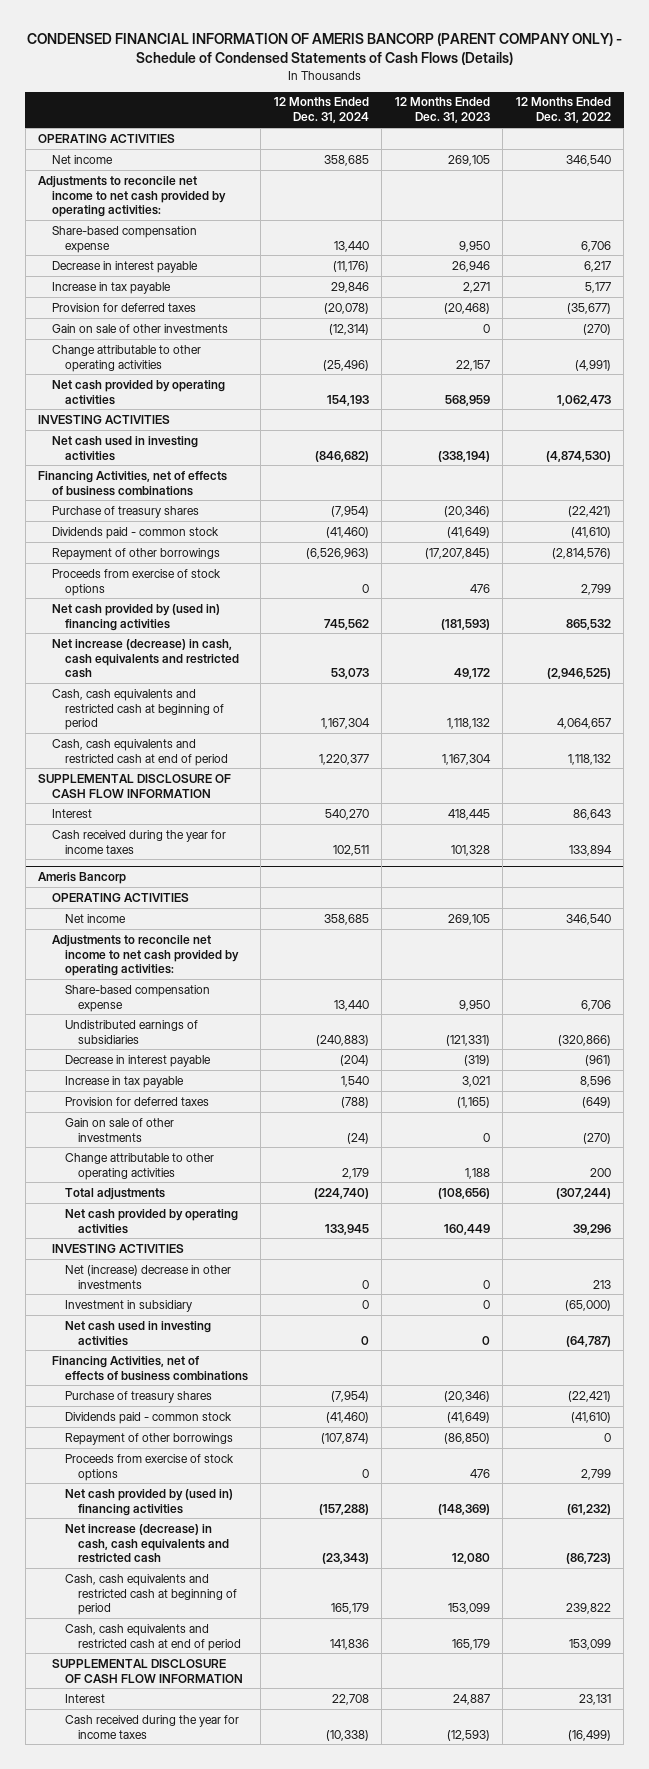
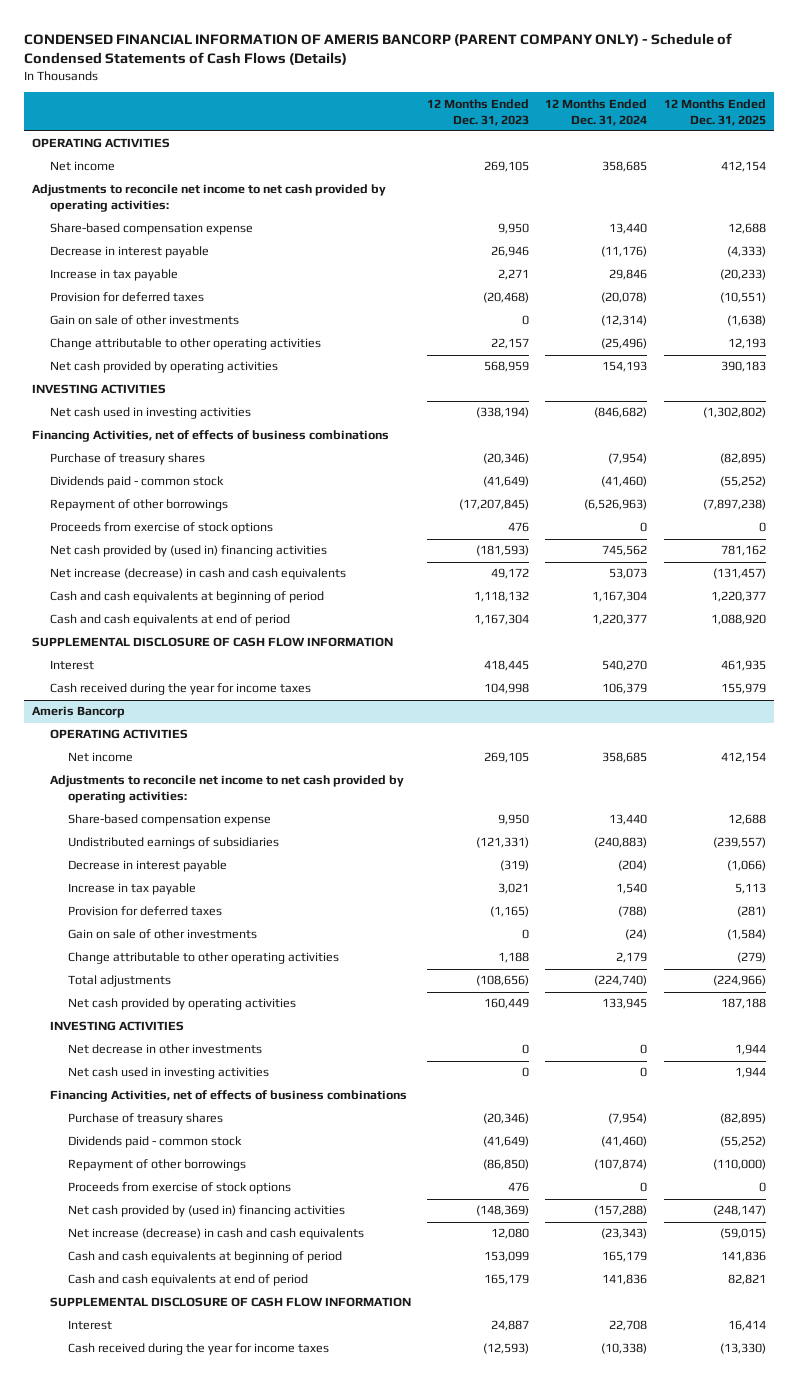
[515,97,611,124] 12 Months Ended Dec. 31, 2022 -> none
none -> [663,98,766,126] 12 Months Ended Dec. 31, 2025
[51,638,239,679] Net increase (decrease) in cash, cash equivalents and restricted cash -> [50,568,347,581] Net increase (decrease) in cash and cash equivalents
[51,688,224,731] Cash, cash equivalents and restricted cash at beginning of period -> [50,591,325,604] Cash and cash equivalents at beginning of period
[51,738,228,766] Cash, cash equivalents and restricted cash at end of period -> [50,614,291,627] Cash and cash equivalents at end of period
[332,844,369,856] 102,511 -> [602,683,648,695] 106,379
[450,844,490,856] 101,328 -> [484,683,530,695] 104,998
[64,1299,192,1312] Investment in subsidiary -> none
[64,1264,231,1289] Net (increase) decrease in other investments -> [68,1044,263,1055] Net decrease in other investments
[64,1523,229,1564] Net increase (decrease) in cash, cash equivalents and restricted cash -> [68,1228,365,1241] Net increase (decrease) in cash and cash equivalents
[64,1573,237,1616] Cash, cash equivalents and restricted cash at beginning of period -> [68,1251,343,1264] Cash and cash equivalents at beginning of period
[64,1623,241,1651] Cash, cash equivalents and restricted cash at end of period -> [68,1274,309,1287] Cash and cash equivalents at end of period

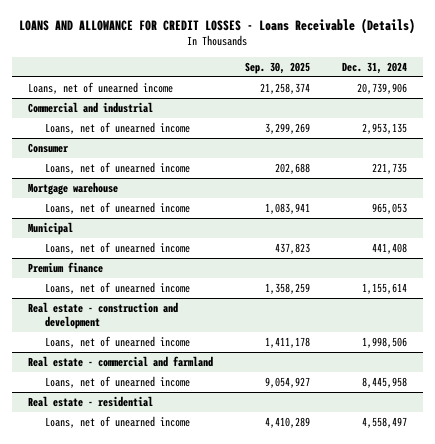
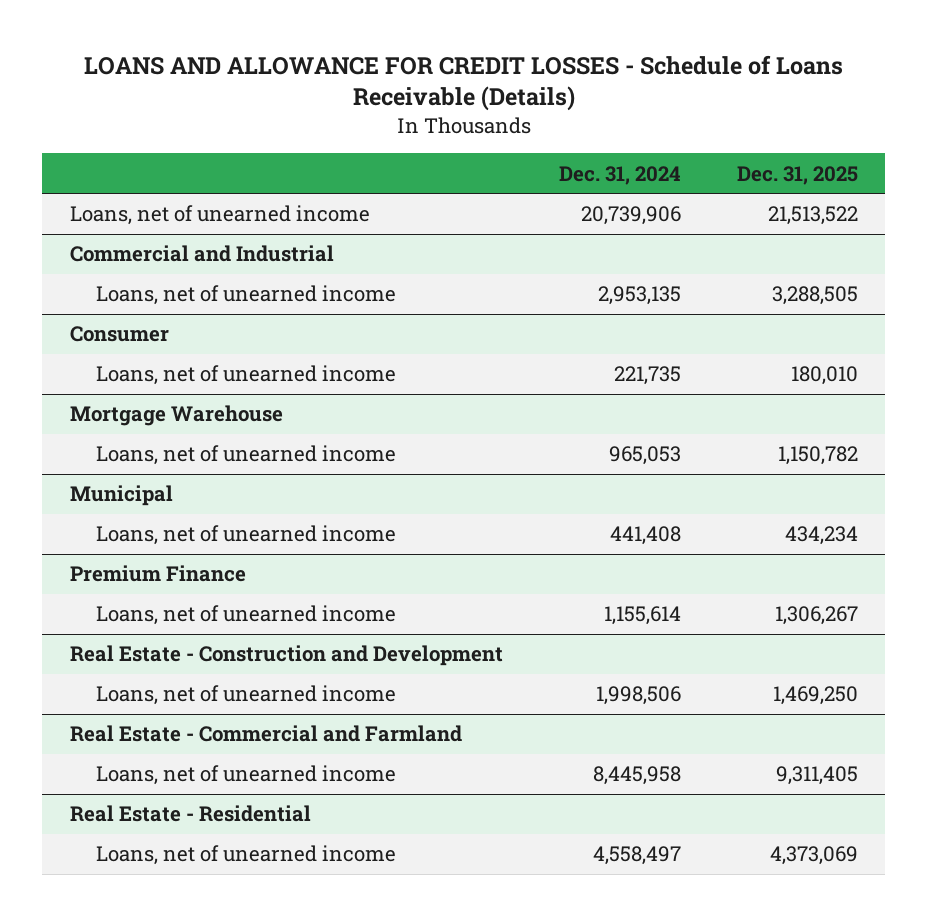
[19,17,416,34] LOANS AND ALLOWANCE FOR CREDIT LOSSES - Loans Receivable (Details) -> [83,54,843,112] LOANS AND ALLOWANCE FOR CREDIT LOSSES - Schedule of Loans Receivable (Details)
[244,61,310,74] Sep. 30, 2025 -> none
none -> [736,165,858,185] Dec. 31, 2025
[27,102,153,114] Commercial and industrial -> [69,245,334,263] Commercial and Industrial
[27,182,118,196] Mortgage warehouse -> [69,405,283,427] Mortgage Warehouse
[27,262,103,274] Premium finance -> [69,565,246,583] Premium Finance
[27,302,178,329] Real estate - construction and development -> [69,645,503,667] Real Estate - Construction and Development
[27,356,213,368] Real estate - commercial and farmland -> [69,725,462,743] Real Estate - Commercial and Farmland
[27,396,153,408] Real estate - residential -> [69,805,311,823] Real Estate - Residential

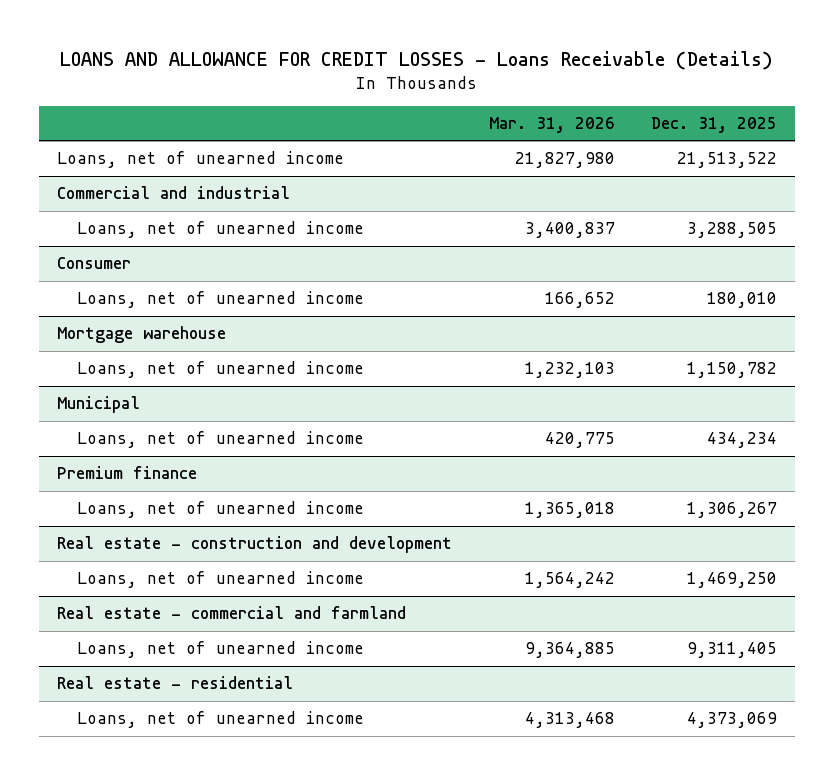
[83,54,843,112] LOANS AND ALLOWANCE FOR CREDIT LOSSES - Schedule of Loans Receivable (Details) -> [60,50,774,70] LOANS AND ALLOWANCE FOR CREDIT LOSSES - Loans Receivable (Details)
[558,165,681,185] Dec. 31, 2024 -> none
none -> [488,116,615,133] Mar. 31, 2026
[69,245,334,263] Commercial and Industrial -> [57,186,291,200] Commercial and industrial
[69,405,283,427] Mortgage Warehouse -> [57,326,227,344] Mortgage warehouse
[69,565,246,583] Premium Finance -> [57,466,198,480] Premium finance
[69,645,503,667] Real Estate - Construction and Development -> [57,536,453,554] Real estate - construction and development
[69,725,462,743] Real Estate - Commercial and Farmland -> [57,606,407,620] Real estate - commercial and farmland
[69,805,311,823] Real Estate - Residential -> [57,676,294,690] Real estate - residential

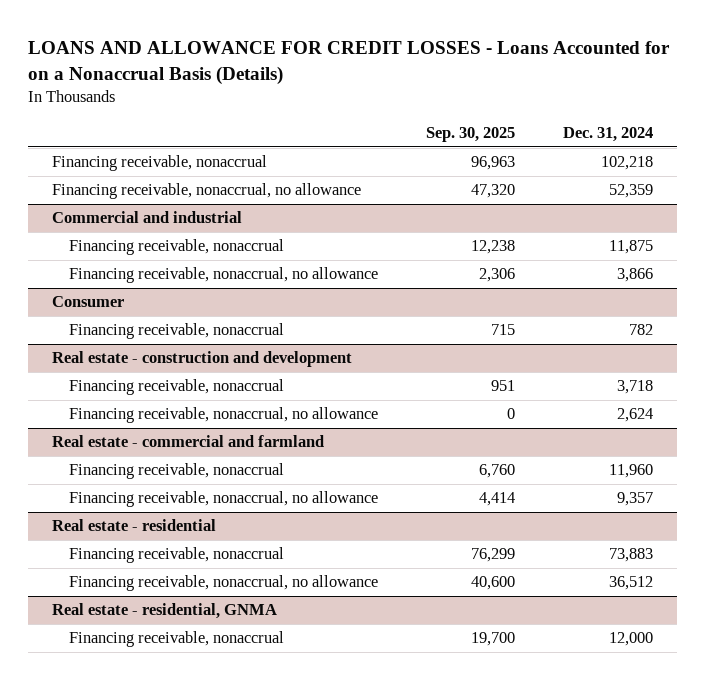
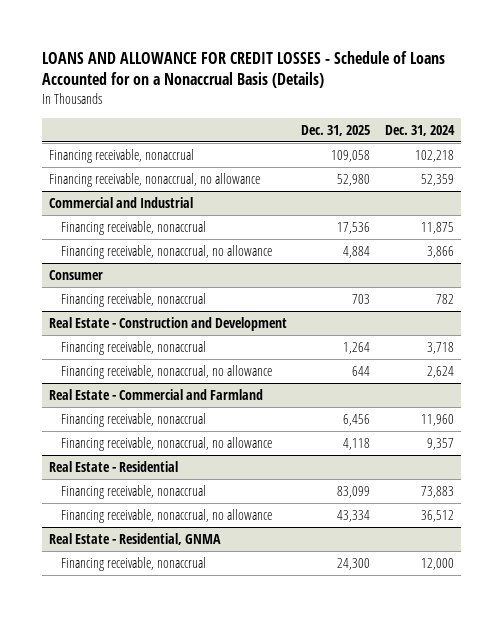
[28,41,671,85] LOANS AND ALLOWANCE FOR CREDIT LOSSES - Loans Accounted for on a Nonaccrual Basis (Details) -> [42,50,446,89] LOANS AND ALLOWANCE FOR CREDIT LOSSES - Schedule of Loans Accounted for on a Nonaccrual Basis (Details)
[425,127,515,143] Sep. 30, 2025 -> none
none -> [301,124,371,136] Dec. 31, 2025
[52,211,243,224] Commercial and industrial -> [49,196,194,208] Commercial and Industrial
[52,351,353,368] Real estate - construction and development -> [49,316,288,331] Real Estate - Construction and Development
[52,435,325,448] Real estate - commercial and farmland -> [49,388,264,400] Real Estate - Commercial and Farmland
[52,519,217,532] Real estate - residential -> [49,460,179,472] Real Estate - Residential
[52,603,278,620] Real estate - residential, GNMA -> [49,532,222,545] Real Estate - Residential, GNMA

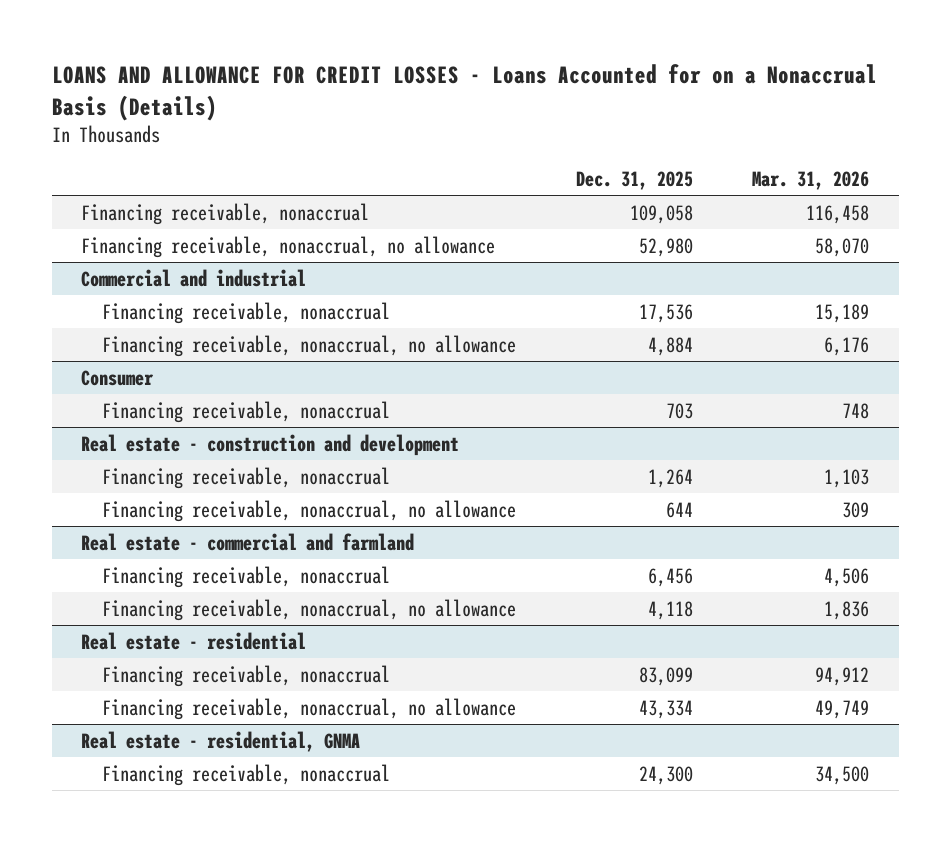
[42,50,446,89] LOANS AND ALLOWANCE FOR CREDIT LOSSES - Schedule of Loans Accounted for on a Nonaccrual Basis (Details) -> [51,64,877,121] LOANS AND ALLOWANCE FOR CREDIT LOSSES - Loans Accounted for on a Nonaccrual Basis (Details)
[384,124,455,136] Dec. 31, 2024 -> none
none -> [752,171,870,191] Mar. 31, 2026
[49,196,194,208] Commercial and Industrial -> [81,268,307,287] Commercial and industrial
[49,316,288,331] Real Estate - Construction and Development -> [81,433,460,456] Real estate - construction and development
[49,388,264,400] Real Estate - Commercial and Farmland -> [81,532,415,551] Real estate - commercial and farmland
[49,460,179,472] Real Estate - Residential -> [81,631,307,650] Real estate - residential
[49,532,222,545] Real Estate - Residential, GNMA -> [81,730,361,752] Real estate - residential, GNMA

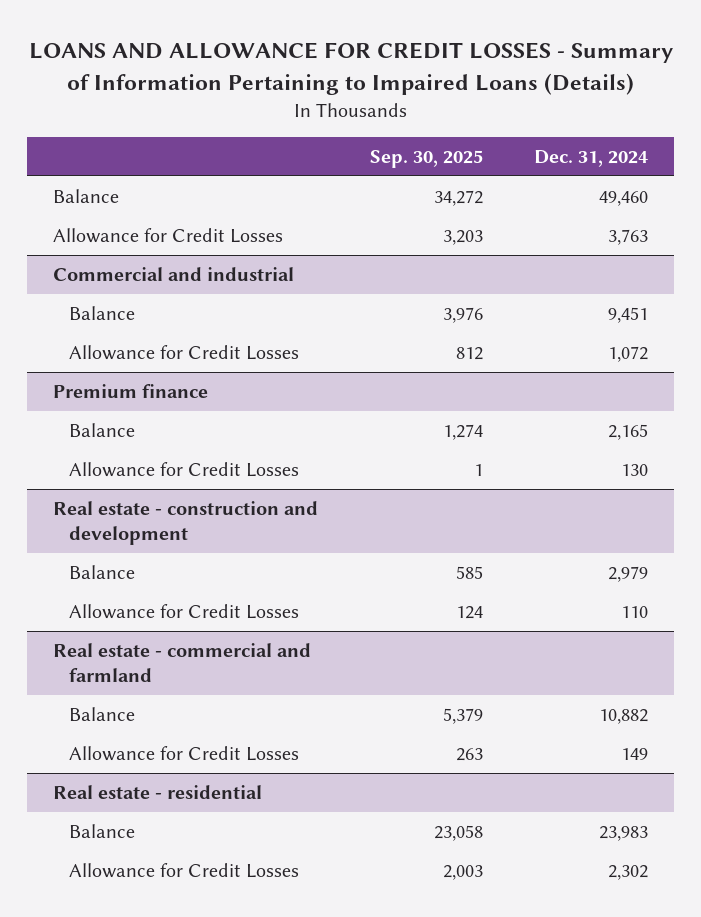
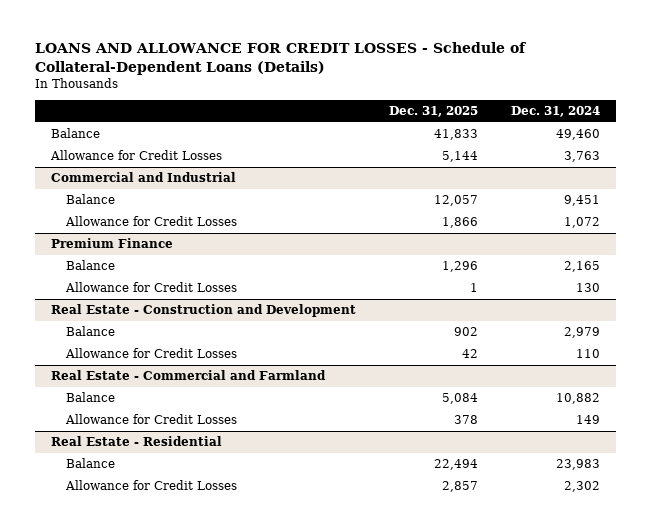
[28,42,673,95] LOANS AND ALLOWANCE FOR CREDIT LOSSES - Summary of Information Pertaining to Impaired Loans (Details) -> [35,42,527,75] LOANS AND ALLOWANCE FOR CREDIT LOSSES - Schedule of Collateral-Dependent Loans (Details)
[369,149,483,168] Sep. 30, 2025 -> none
none -> [389,106,479,118] Dec. 31, 2025
[52,266,294,281] Commercial and industrial -> [51,172,237,183] Commercial and Industrial
[52,383,208,398] Premium finance -> [51,238,174,249] Premium Finance
[52,500,318,546] Real estate - construction and development -> [51,304,357,318] Real Estate - Construction and Development
[52,642,311,683] Real estate - commercial and farmland -> [51,370,327,381] Real Estate - Commercial and Farmland
[52,784,262,799] Real estate - residential -> [51,436,223,447] Real Estate - Residential

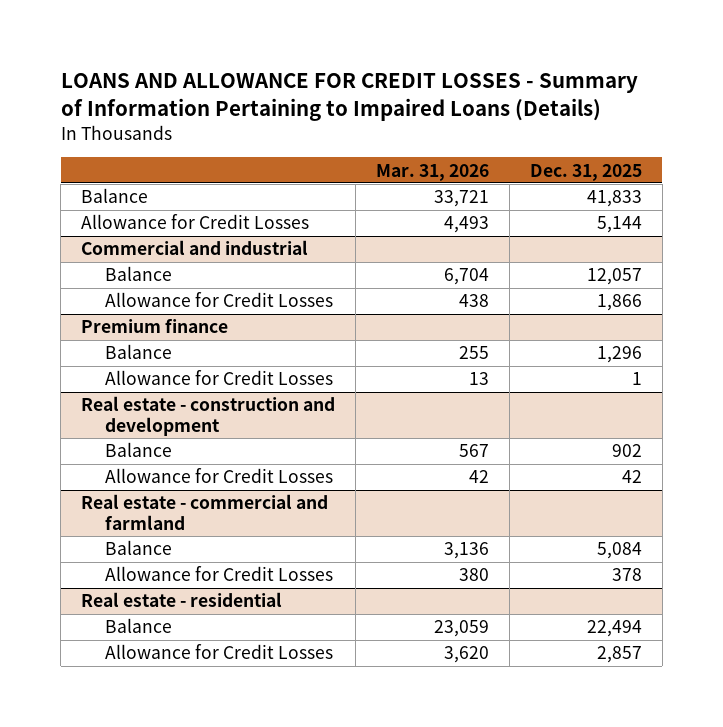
[35,42,527,75] LOANS AND ALLOWANCE FOR CREDIT LOSSES - Schedule of Collateral-Dependent Loans (Details) -> [60,73,638,121] LOANS AND ALLOWANCE FOR CREDIT LOSSES - Summary of Information Pertaining to Impaired Loans (Details)
[510,106,600,118] Dec. 31, 2024 -> none
none -> [376,163,490,181] Mar. 31, 2026
[51,172,237,183] Commercial and Industrial -> [81,240,309,256] Commercial and industrial
[51,238,174,249] Premium Finance -> [81,318,229,334] Premium finance
[51,304,357,318] Real Estate - Construction and Development -> [81,396,336,436] Real estate - construction and development
[51,370,327,381] Real Estate - Commercial and Farmland -> [81,494,329,530] Real estate - commercial and farmland
[51,436,223,447] Real Estate - Residential -> [81,592,283,608] Real estate - residential

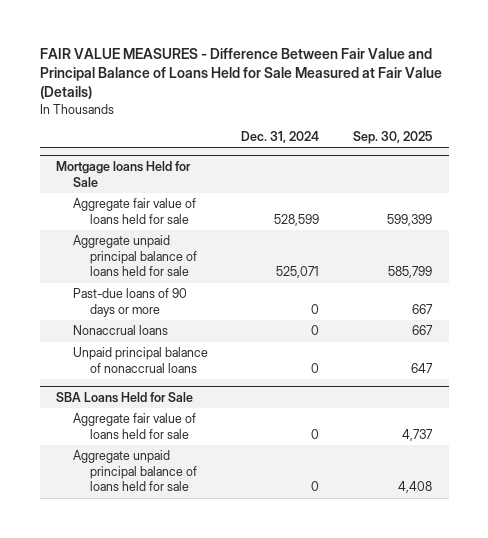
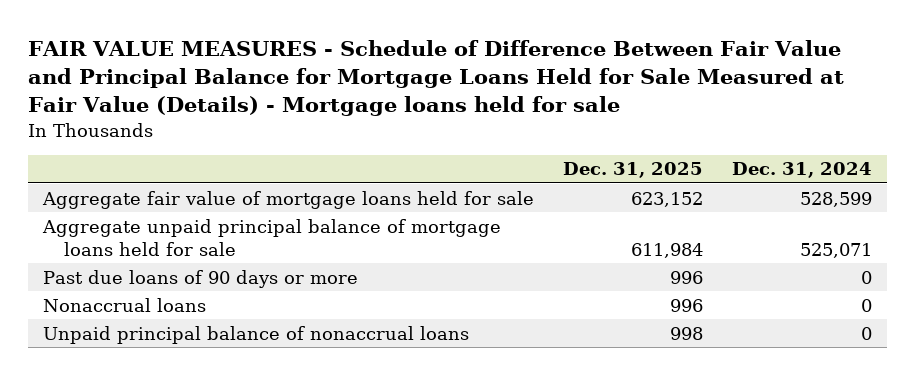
[39,47,442,99] FAIR VALUE MEASURES - Difference Between Fair Value and Principal Balance of Loans Held for Sale Measured at Fair Value (Details) -> [27,40,844,117] FAIR VALUE MEASURES - Schedule of Difference Between Fair Value and Principal Balance for Mortgage Loans Held for Sale Measured at Fair Value (Details) - Mortgage loans held for sale
[353,131,433,145] Sep. 30, 2025 -> none
none -> [562,162,703,179] Dec. 31, 2025
[56,161,192,187] Mortgage loans Held for Sale -> none
[72,198,196,224] Aggregate fair value of loans held for sale -> [41,190,534,209] Aggregate fair value of mortgage loans held for sale
[72,235,197,277] Aggregate unpaid principal balance of loans held for sale -> [41,218,501,256] Aggregate unpaid principal balance of mortgage loans held for sale
[72,288,187,317] Past-due loans of 90 days or more -> [42,269,358,288] Past due loans of 90 days or more
[56,392,194,404] SBA Loans Held for Sale -> none
[72,413,196,439] Aggregate fair value of loans held for sale -> none
[72,450,197,492] Aggregate unpaid principal balance of loans held for sale -> none

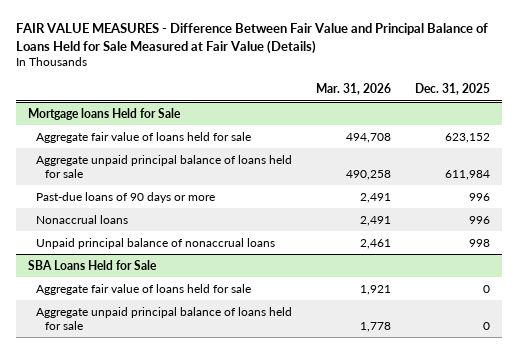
[27,40,844,117] FAIR VALUE MEASURES - Schedule of Difference Between Fair Value and Principal Balance for Mortgage Loans Held for Sale Measured at Fair Value (Details) - Mortgage loans held for sale -> [15,23,488,54] FAIR VALUE MEASURES - Difference Between Fair Value and Principal Balance of Loans Held for Sale Measured at Fair Value (Details)
[732,162,873,179] Dec. 31, 2024 -> none
none -> [316,83,392,96] Mar. 31, 2026
none -> [27,107,181,120] Mortgage loans Held for Sale
[41,190,534,209] Aggregate fair value of mortgage loans held for sale -> [36,131,252,143] Aggregate fair value of loans held for sale
[41,218,501,256] Aggregate unpaid principal balance of mortgage loans held for sale -> [36,154,293,178] Aggregate unpaid principal balance of loans held for sale
[42,269,358,288] Past due loans of 90 days or more -> [36,191,216,203] Past-due loans of 90 days or more
none -> [27,259,157,270] SBA Loans Held for Sale
none -> [36,283,252,295] Aggregate fair value of loans held for sale
none -> [36,306,293,330] Aggregate unpaid principal balance of loans held for sale

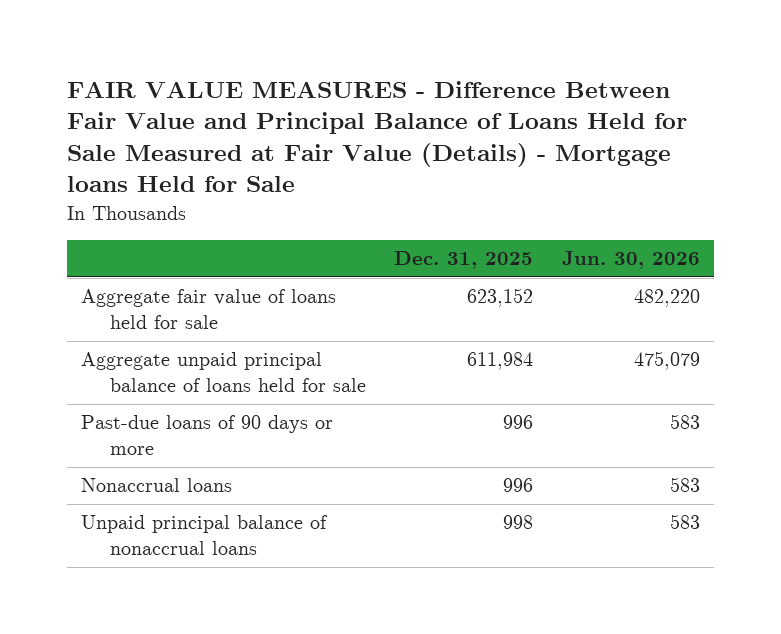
[15,23,488,54] FAIR VALUE MEASURES - Difference Between Fair Value and Principal Balance of Loans Held for Sale Measured at Fair Value (Details) -> [66,81,687,193] FAIR VALUE MEASURES - Difference Between Fair Value and Principal Balance of Loans Held for Sale Measured at Fair Value (Details) - Mortgage loans Held for Sale
[316,83,392,96] Mar. 31, 2026 -> none
none -> [561,251,700,270] Jun. 30, 2026
[27,107,181,120] Mortgage loans Held for Sale -> none
[27,259,157,270] SBA Loans Held for Sale -> none
[36,283,252,295] Aggregate fair value of loans held for sale -> none
[36,306,293,330] Aggregate unpaid principal balance of loans held for sale -> none

